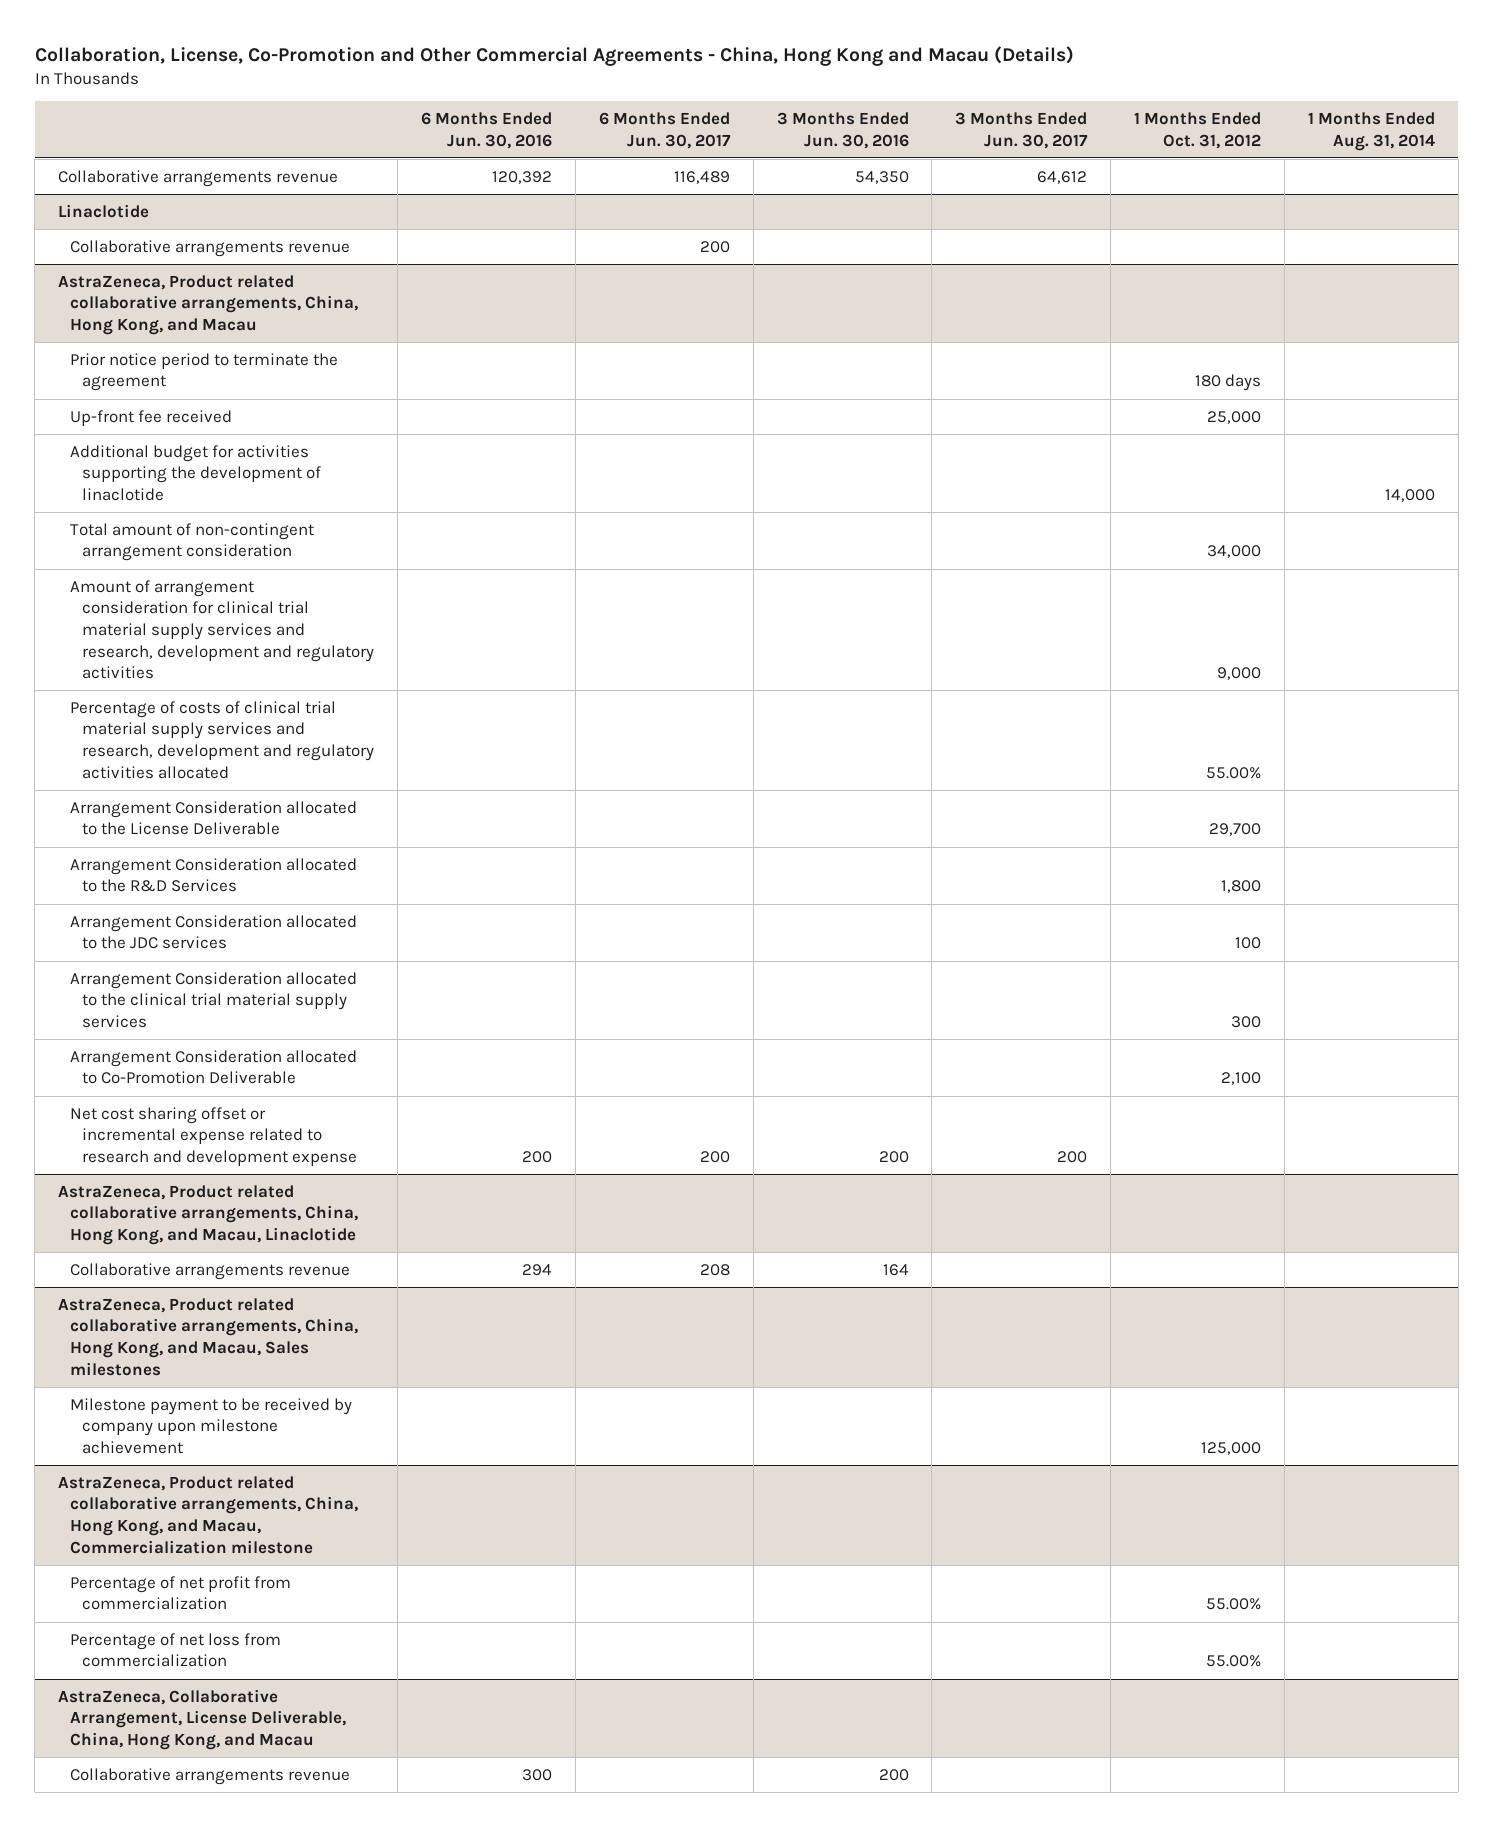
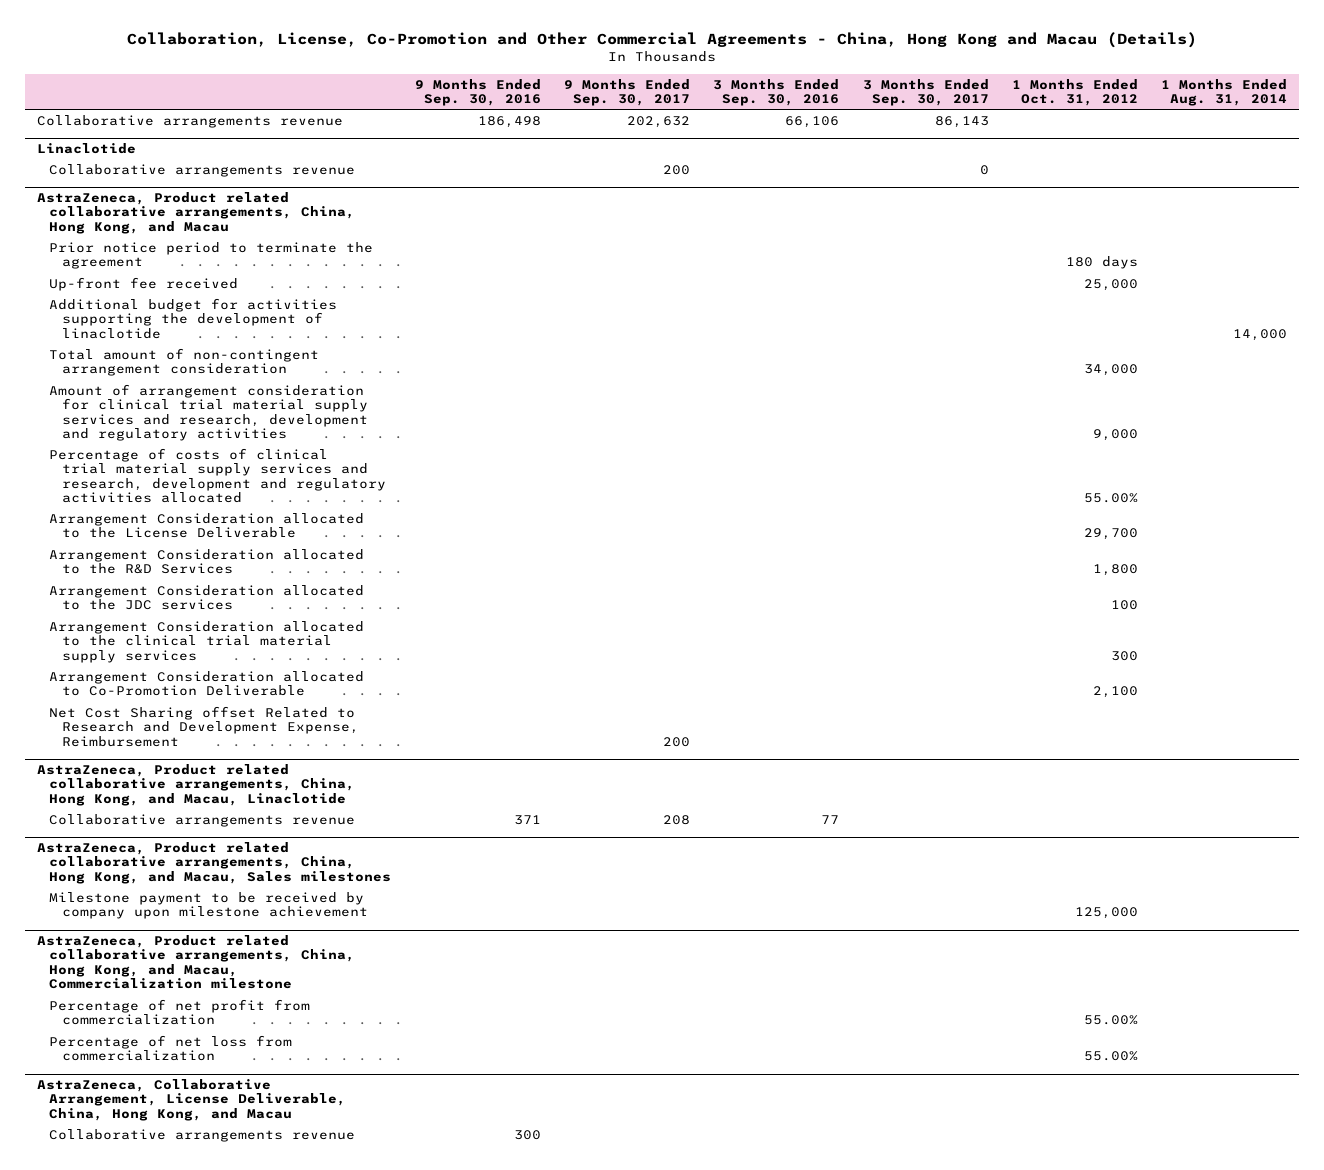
[421,112,553,149] 6 Months Ended Jun. 30, 2016 -> none
[598,112,731,149] 6 Months Ended Jun. 30, 2017 -> none
[776,112,909,149] 3 Months Ended Jun. 30, 2016 -> none
[955,112,1089,149] 3 Months Ended Jun. 30, 2017 -> none
none -> [414,78,541,106] 9 Months Ended Sep. 30, 2016
none -> [564,78,691,106] 9 Months Ended Sep. 30, 2017
none -> [713,78,840,106] 3 Months Ended Sep. 30, 2016
none -> [862,78,989,106] 3 Months Ended Sep. 30, 2017
[70,1106,358,1167] Net cost sharing offset or incremental expense related to research and development expense -> [49,705,360,747] Net Cost Sharing offset Related to Research and Development Expense, Reimbursement

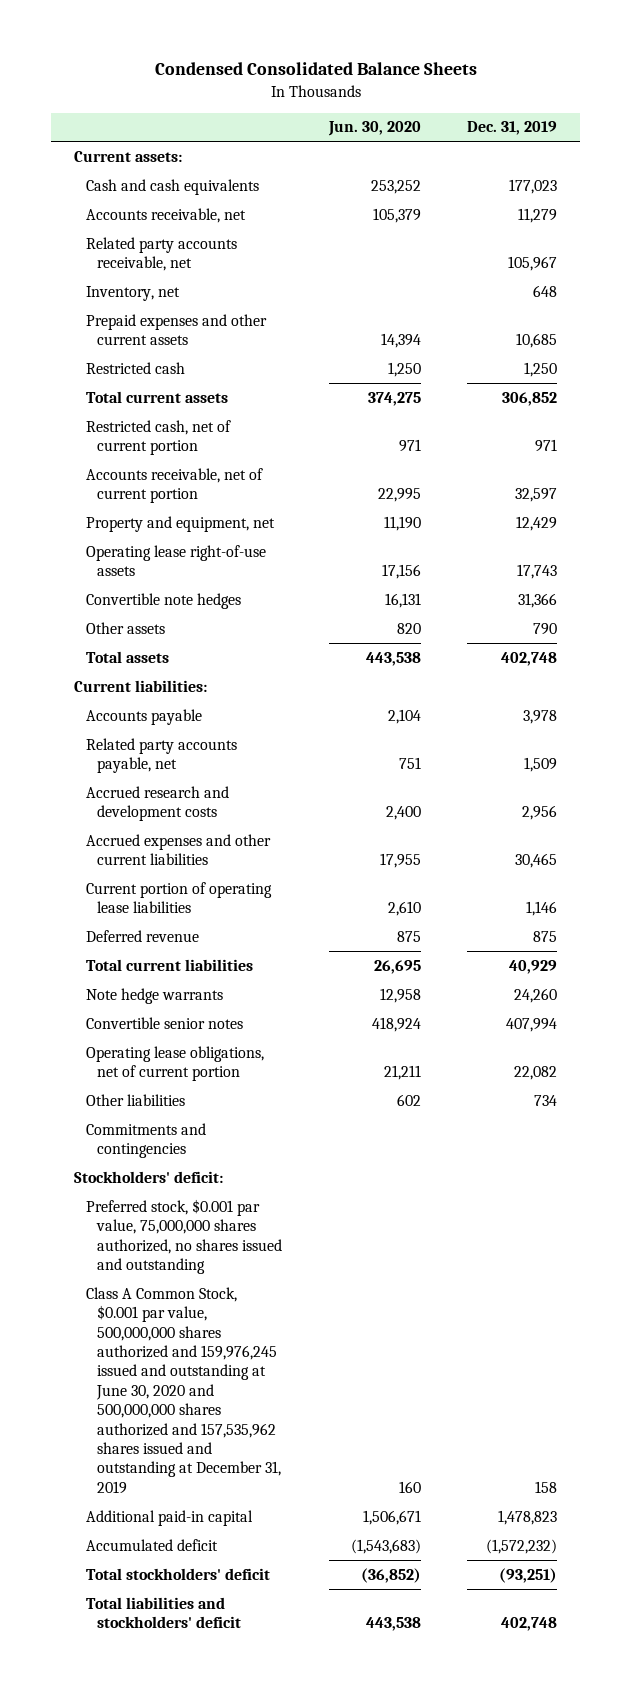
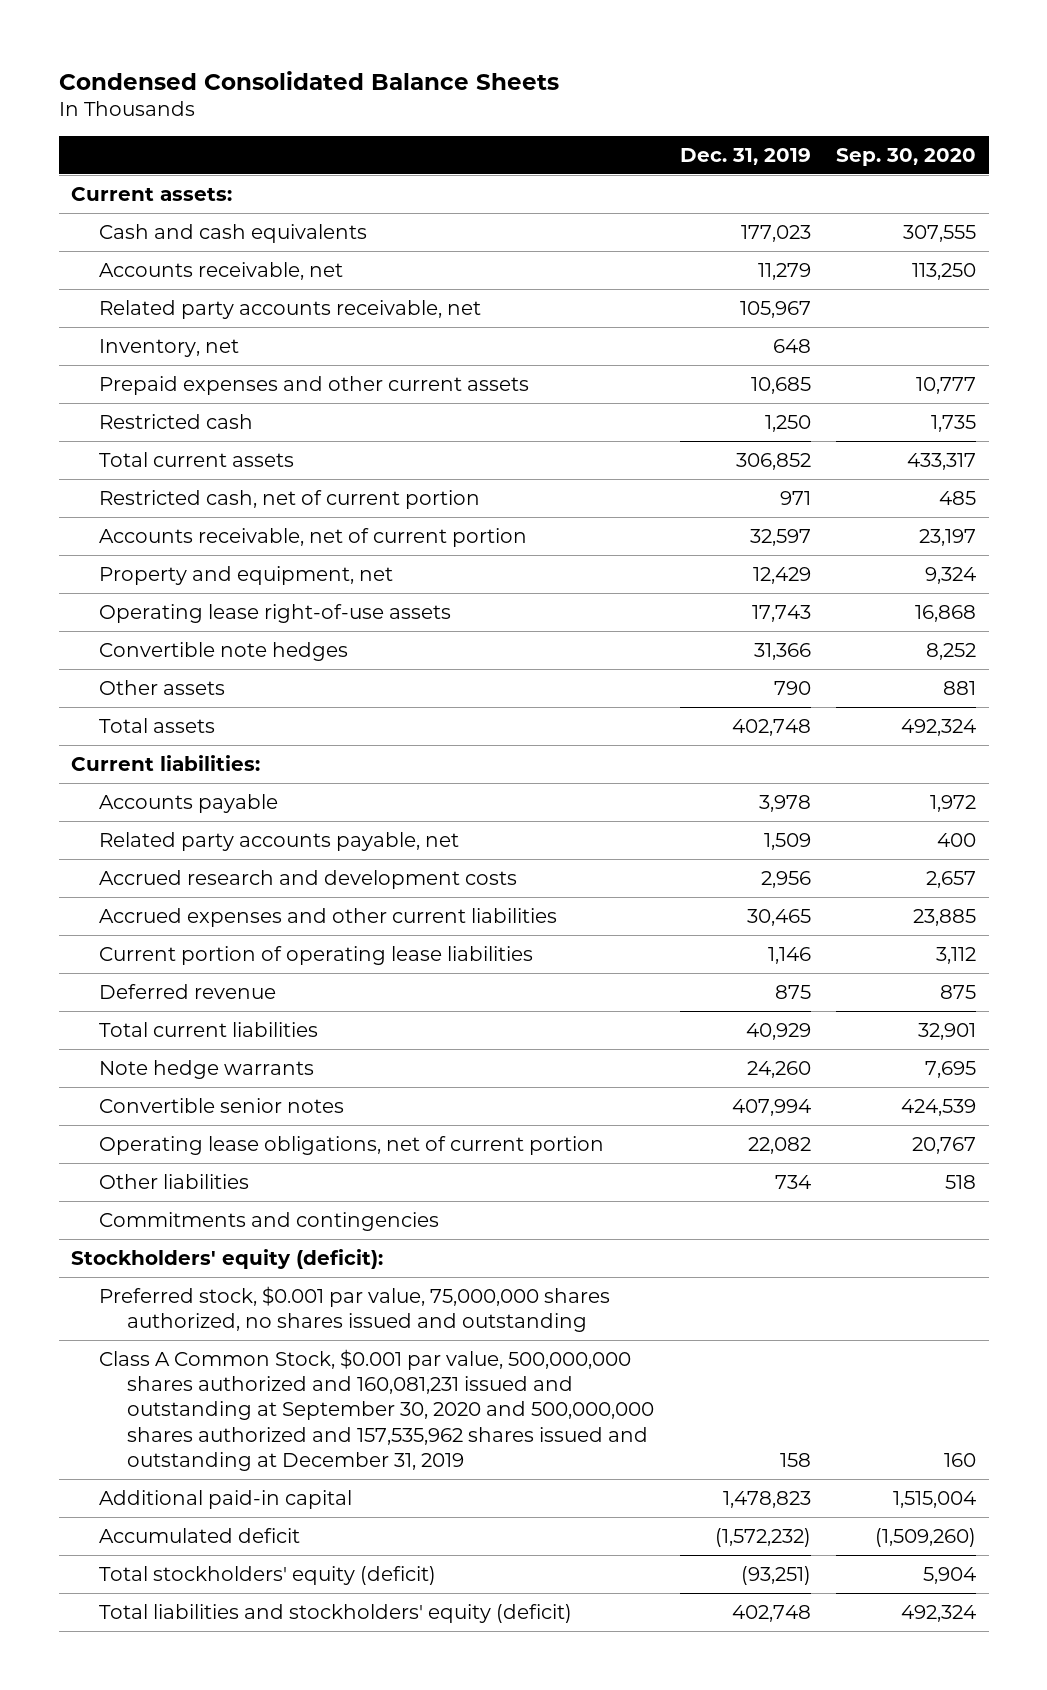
[327,121,421,137] Jun. 30, 2020 -> none
none -> [835,147,976,166] Sep. 30, 2020
[74,1170,224,1183] Stockholders' deficit: -> [71,1248,384,1269] Stockholders' equity (deficit):
[85,1286,282,1494] Class A Common Stock, $0.001 par value, 500,000,000 shares authorized and 159,976,245 issued and outstanding at June 30, 2020 and 500,000,000 shares authorized and 157,535,962 shares issued and outstanding at December 31, 2019 -> [99,1348,655,1471] Class A Common Stock, $0.001 par value, 500,000,000 shares authorized and 160,081,231 issued and outstanding at September 30, 2020 and 500,000,000 shares authorized and 157,535,962 shares issued and outstanding at December 31, 2019
[85,1567,270,1580] Total stockholders' deficit -> [99,1565,437,1585] Total stockholders' equity (deficit)
[85,1596,242,1629] Total liabilities and stockholders' deficit -> [99,1603,573,1623] Total liabilities and stockholders' equity (deficit)

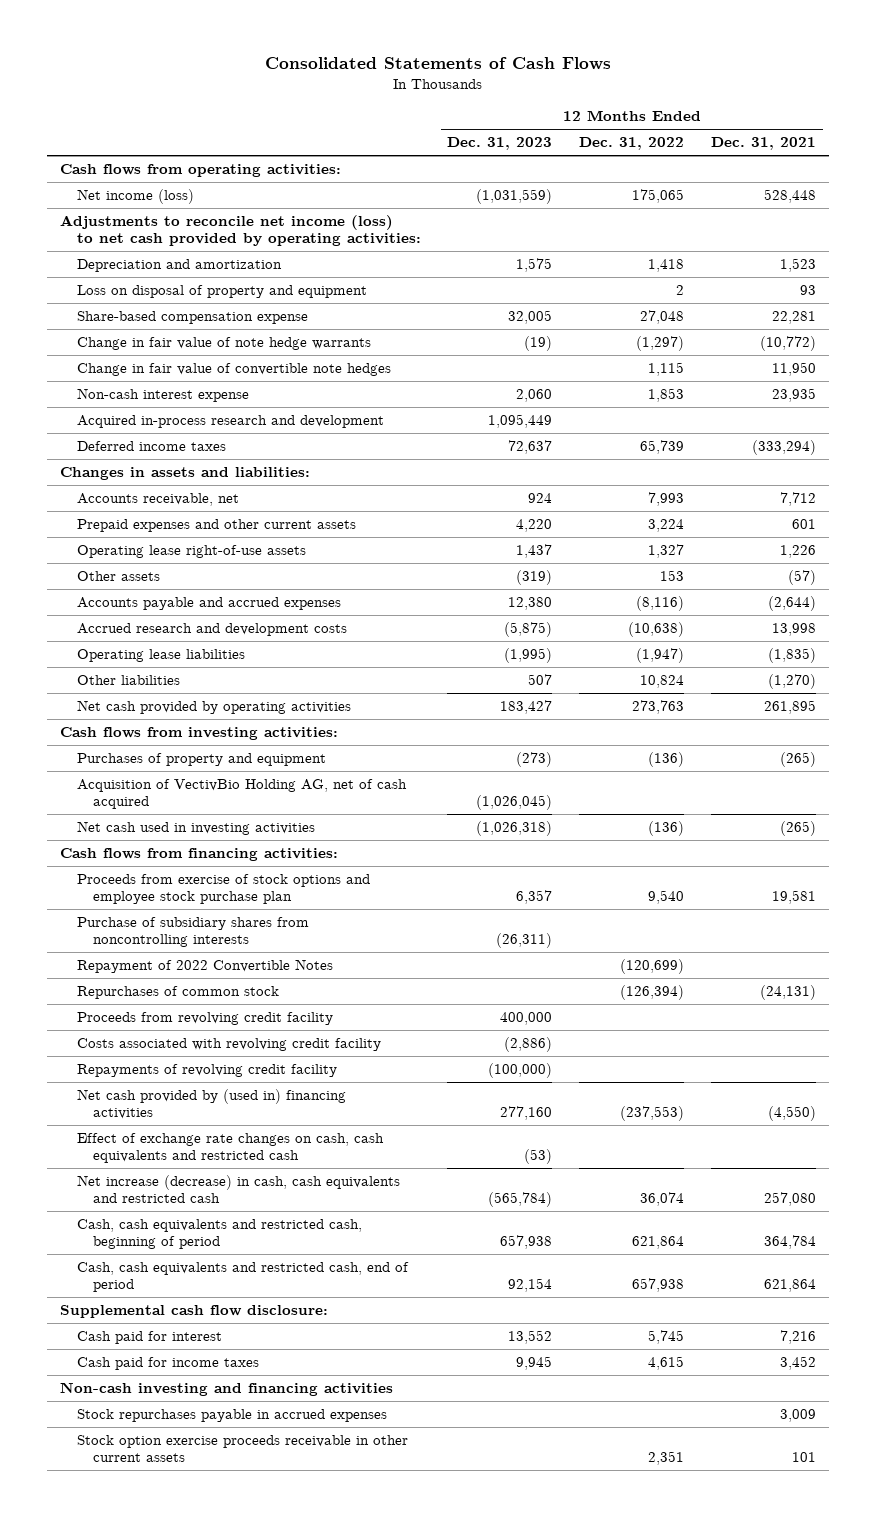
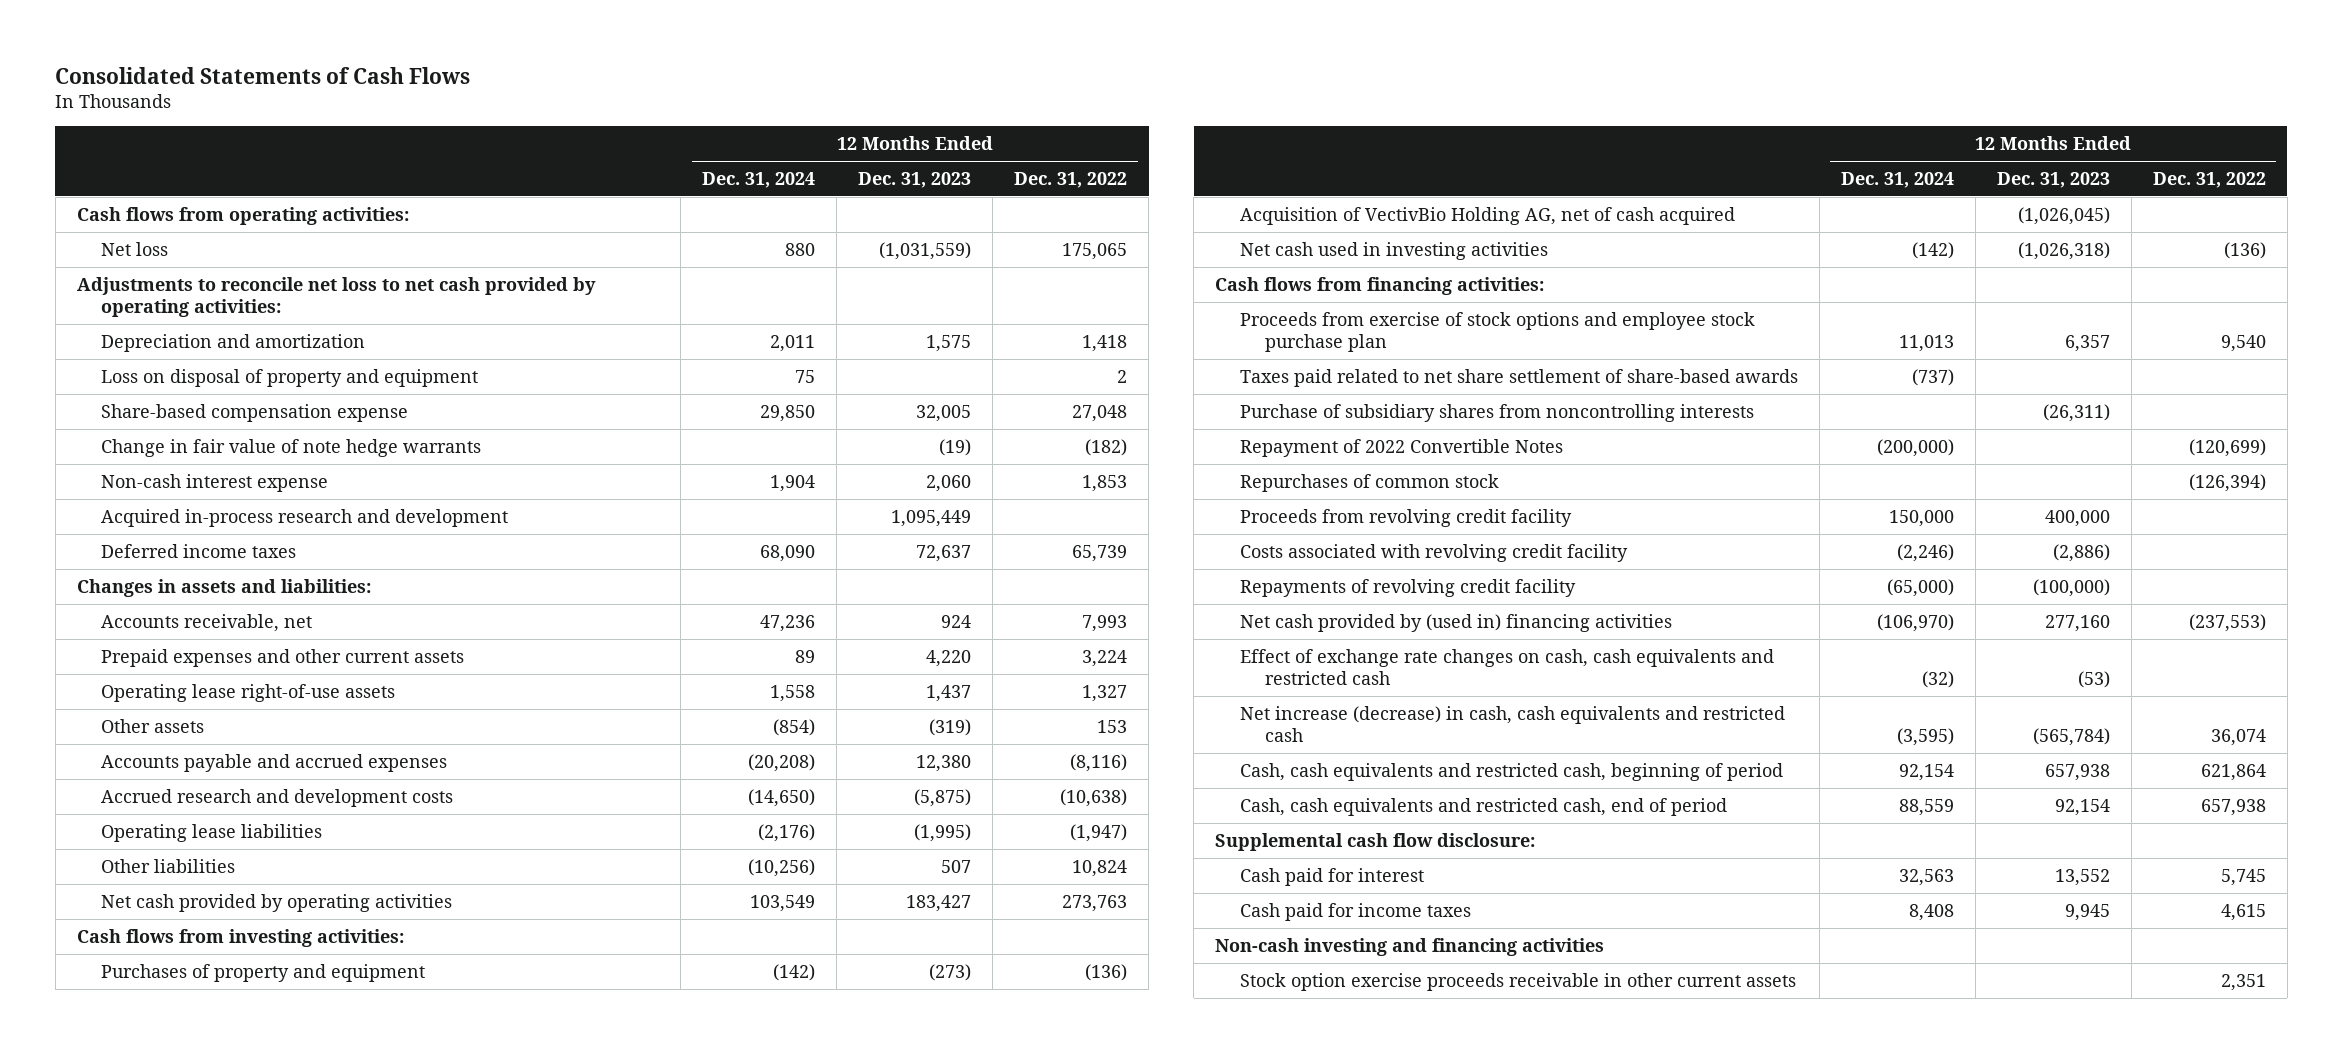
[710,136,816,150] Dec. 31, 2021 -> none
none -> [702,171,816,188] Dec. 31, 2024
[76,188,194,204] Net income (loss) -> [101,241,169,256] Net loss
[60,214,421,246] Adjustments to reconcile net income (loss) to net cash provided by operating activities: -> [76,276,596,317] Adjustments to reconcile net loss to net cash provided by operating activities:
[76,362,391,376] Change in fair value of convertible note hedges -> none
[636,335,685,351] (1,297) -> [1085,438,1128,456] (182)
none -> [1240,368,1799,387] Taxes paid related to net share settlement of share-based awards
[76,1408,387,1422] Stock repurchases payable in accrued expenses -> none

